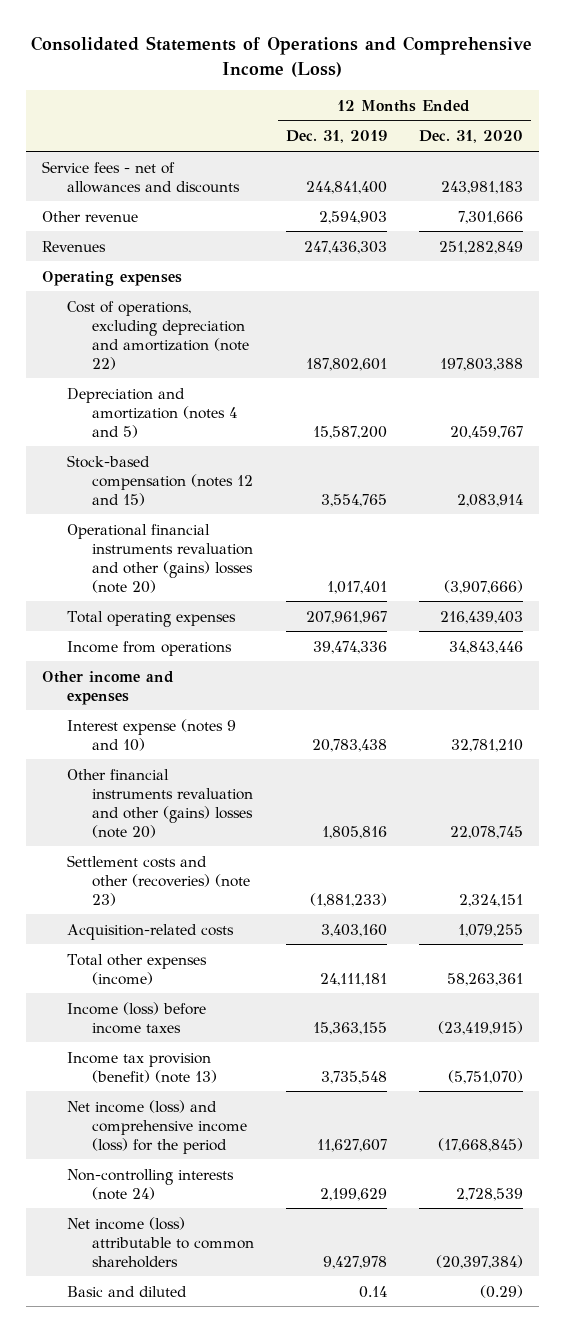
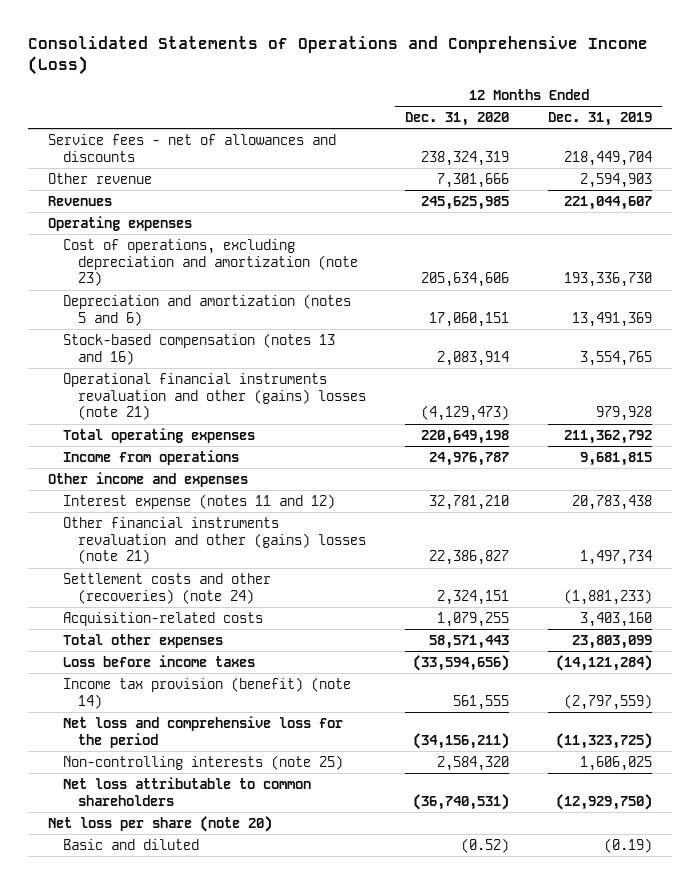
[305,180,387,194] 244,841,400 -> [564,150,653,166] 218,449,704
[440,180,523,194] 243,981,183 -> [421,150,510,166] 238,324,319
[303,240,387,254] 247,436,303 -> [564,195,653,210] 221,044,607
[438,240,523,254] 251,282,849 -> [421,195,510,210] 245,625,985
[66,300,249,370] Cost of operations, excluding depreciation and amortization (note 22) -> [62,238,359,287] Cost of operations, excluding depreciation and amortization (note 23)
[305,357,387,371] 187,802,601 -> [564,272,653,288] 193,336,730
[439,357,523,371] 197,803,388 -> [421,272,510,288] 205,634,606
[66,387,237,438] Depreciation and amortization (notes 4 and 5) -> [62,293,351,326] Depreciation and amortization (notes 5 and 6)
[312,425,387,439] 15,587,200 -> [572,311,653,327] 13,491,369
[449,425,523,439] 20,459,767 -> [429,311,510,327] 17,060,151
[66,454,253,506] Stock-based compensation (notes 12 and 15) -> [62,332,335,365] Stock-based compensation (notes 13 and 16)
[66,523,253,593] Operational financial instruments revaluation and other (gains) losses (note 20) -> [62,372,367,421] Operational financial instruments revaluation and other (gains) losses (note 21)
[326,580,387,594] 1,017,401 -> [596,406,653,422] 979,928
[443,579,523,594] (3,907,666) -> [421,405,510,422] (4,129,473)
[305,610,387,624] 207,961,967 -> [564,429,653,444] 211,362,792
[439,610,523,624] 216,439,403 -> [421,429,510,444] 220,649,198
[312,640,387,654] 39,474,336 -> [580,451,653,466] 9,681,815
[448,640,523,654] 34,843,446 -> [429,451,510,466] 24,976,787
[66,718,236,751] Interest expense (notes 9 and 10) -> [62,493,335,509] Interest expense (notes 11 and 12)
[66,768,253,838] Other financial instruments revaluation and other (gains) losses (note 20) -> [62,516,367,565] Other financial instruments revaluation and other (gains) losses (note 21)
[321,825,387,839] 1,805,816 -> [580,550,653,566] 1,497,734
[449,825,523,839] 22,078,745 -> [429,550,510,566] 22,386,827
[66,854,250,906] Settlement costs and other (recoveries) (note 23) -> [62,572,271,604] Settlement costs and other (recoveries) (note 24)
[66,953,207,985] Total other expenses (income) -> [62,633,223,648] Total other expenses
[319,972,387,986] 24,111,181 -> [572,634,653,649] 23,803,099
[446,972,523,986] 58,263,361 -> [429,634,510,649] 58,571,443
[66,1001,206,1034] Income (loss) before income taxes -> [62,654,255,667] Loss before income taxes
[312,1021,387,1035] 15,363,155 -> [556,654,653,671] (14,121,284)
[437,1020,523,1035] (23,419,915) -> [413,654,510,671] (33,594,656)
[66,1051,217,1083] Income tax provision (benefit) (note 13) -> [62,676,351,709] Income tax provision (benefit) (note 14)
[320,1070,387,1084] 3,735,548 -> [564,693,653,710] (2,797,559)
[447,1069,523,1084] (5,751,070) -> [453,694,510,710] 561,555
[66,1099,247,1154] Net income (loss) and comprehensive income (loss) for the period -> [62,715,343,748] Net loss and comprehensive loss for the period
[316,1138,387,1152] 11,627,607 -> [556,732,653,749] (11,323,725)
[437,1137,523,1152] (17,668,845) -> [413,732,510,749] (34,156,211)
[66,1168,234,1200] Non-controlling interests (note 24) -> [62,754,343,770] Non-controlling interests (note 25)
[319,1187,387,1201] 2,199,629 -> [580,755,653,771] 1,606,025
[455,1187,523,1201] 2,728,539 -> [437,755,510,771] 2,584,320
[66,1216,254,1268] Net income (loss) attributable to common shareholders -> [62,776,311,806] Net loss attributable to common shareholders
[322,1255,387,1269] 9,427,978 -> [556,793,653,810] (12,929,750)
[435,1254,523,1269] (20,397,384) -> [413,793,510,810] (36,740,531)
none -> [47,815,272,832] Net loss per share (note 20)
[358,1285,387,1298] 0.14 -> [604,837,653,853] (0.19)
[479,1284,523,1298] (0.29) -> [461,837,510,853] (0.52)

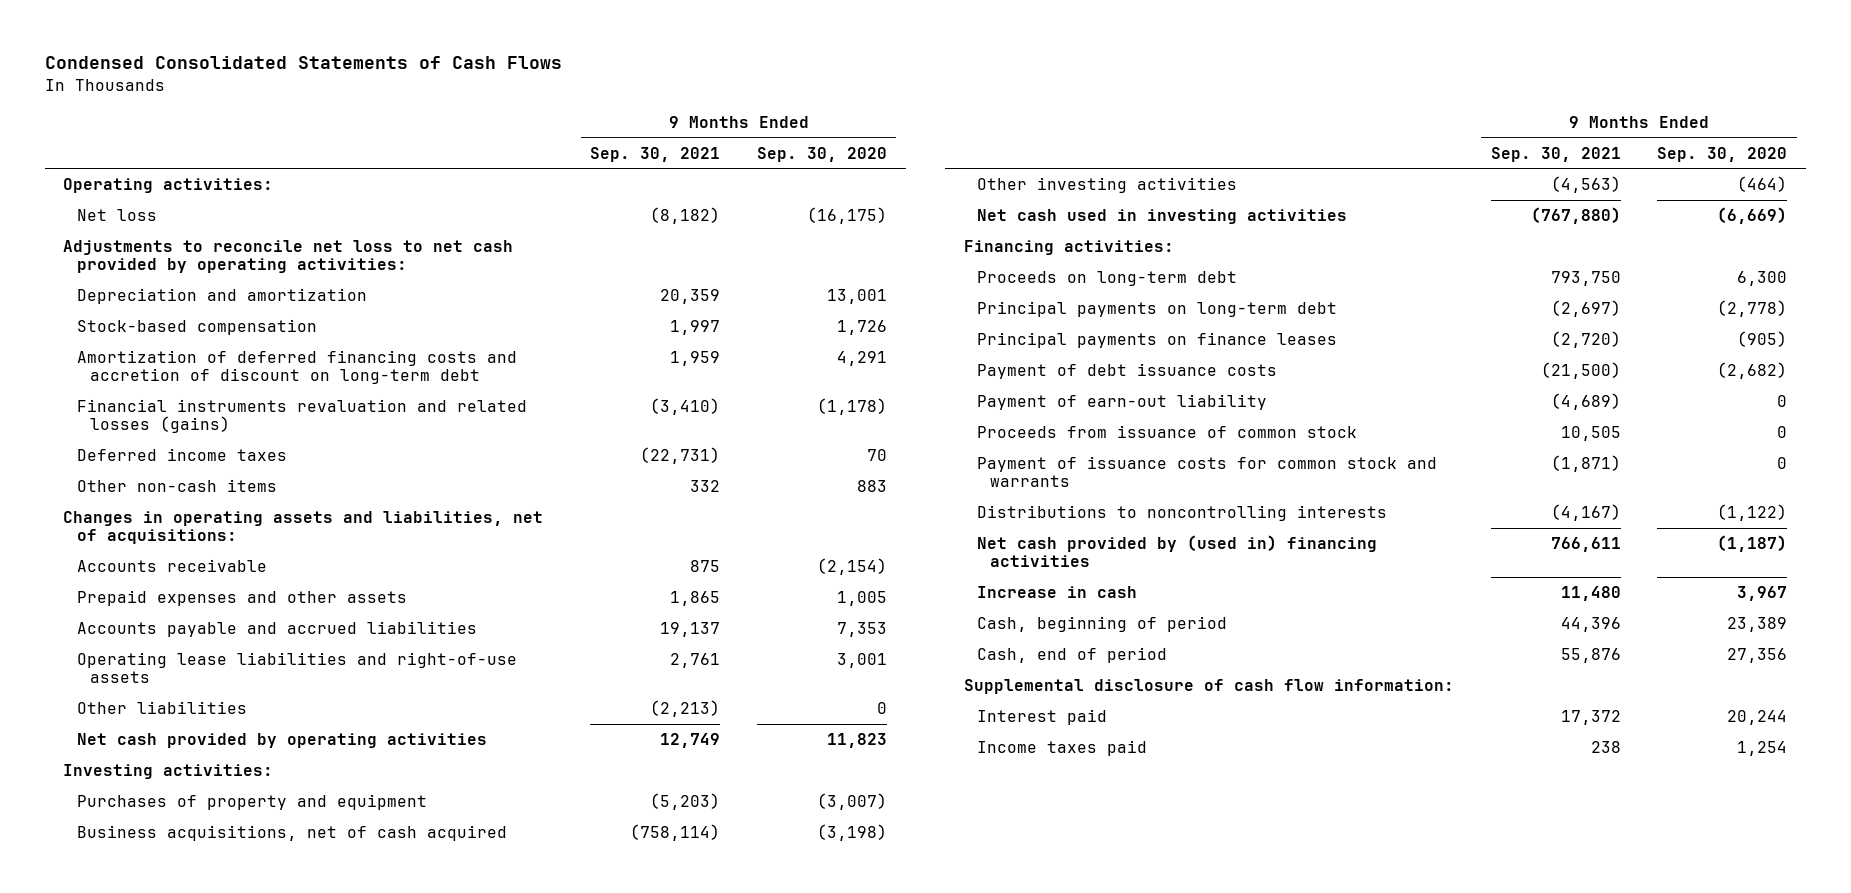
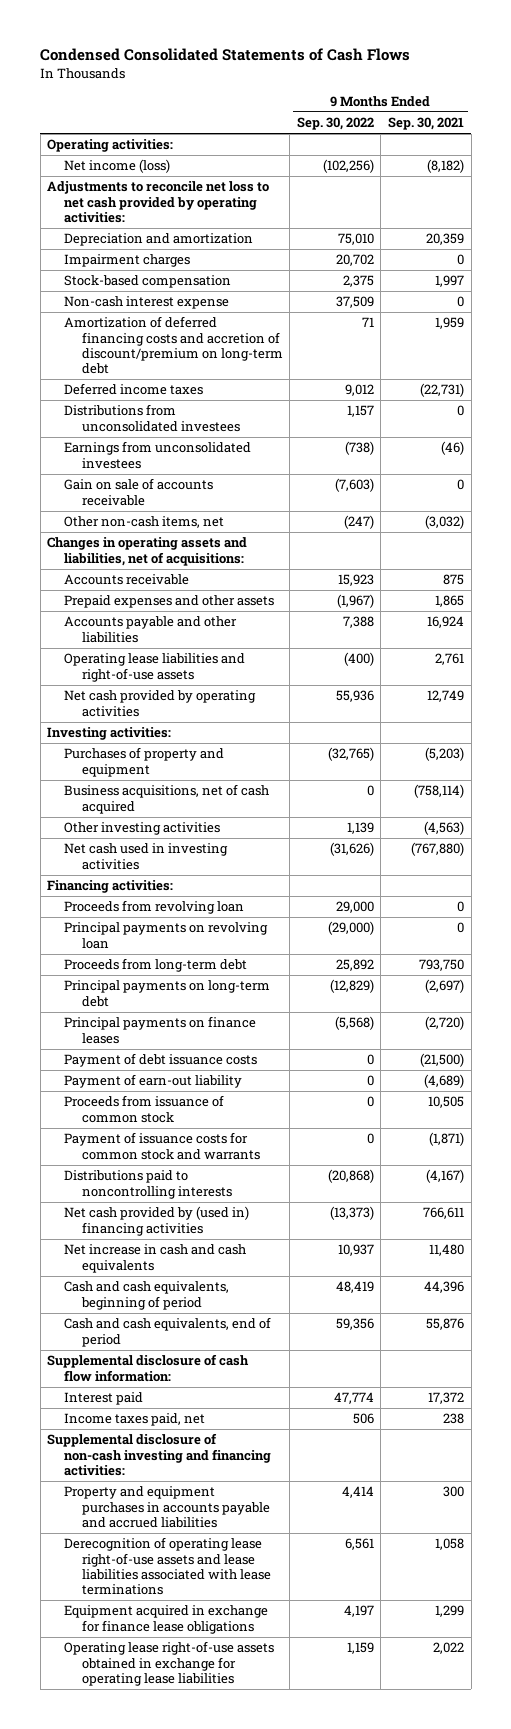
[757,146,888,162] Sep. 30, 2020 -> none
none -> [296,117,374,131] Sep. 30, 2022
[76,209,157,222] Net loss -> [64,159,171,174] Net income (loss)
none -> [64,254,191,268] Impairment charges
[76,399,527,434] Financial instruments revaluation and related losses (gains) -> none
none -> [64,296,230,310] Non-cash interest expense
[76,350,517,385] Amortization of deferred financing costs and accretion of discount on long-term debt -> [64,316,283,374] Amortization of deferred financing costs and accretion of discount/premium on long-term debt
none -> [64,404,240,432] Distributions from unconsolidated investees
none -> [64,441,252,469] Earnings from unconsolidated investees
none -> [64,478,214,506] Gain on sale of accounts receivable
[76,479,277,493] Other non-cash items -> [64,516,225,529] Other non-cash items, net
[690,480,721,493] 332 -> [425,515,465,530] (3,032)
[76,621,477,638] Accounts payable and accrued liabilities -> [64,616,238,643] Accounts payable and other liabilities
[660,622,721,638] 19,137 -> [427,616,465,629] 16,924
[76,701,247,715] Other liabilities -> none
none -> [64,900,245,915] Proceeds from revolving loan
none -> [64,922,269,949] Principal payments on revolving loan
[976,271,1237,287] Proceeds on long-term debt -> [64,958,248,973] Proceeds from long-term debt
[976,505,1387,522] Distributions to noncontrolling interests -> [64,1170,232,1199] Distributions paid to noncontrolling interests
[976,586,1137,599] Increase in cash -> [64,1244,247,1273] Net increase in cash and cash equivalents
[976,616,1227,633] Cash, beginning of period -> [64,1281,230,1310] Cash and cash equivalents, beginning of period
[976,647,1167,664] Cash, end of period -> [64,1317,272,1347] Cash and cash equivalents, end of period
[976,740,1147,757] Income taxes paid -> [64,1413,206,1427] Income taxes paid, net
none -> [47,1433,272,1476] Supplemental disclosure of non-cash investing and financing activities:
none -> [64,1486,270,1528] Property and equipment purchases in accounts payable and accrued liabilities
none -> [64,1537,271,1595] Derecognition of operating lease right-of-use assets and lease liabilities associated with lease terminations
none -> [64,1605,269,1634] Equipment acquired in exchange for finance lease obligations
none -> [64,1641,275,1686] Operating lease right-of-use assets obtained in exchange for operating lease liabilities

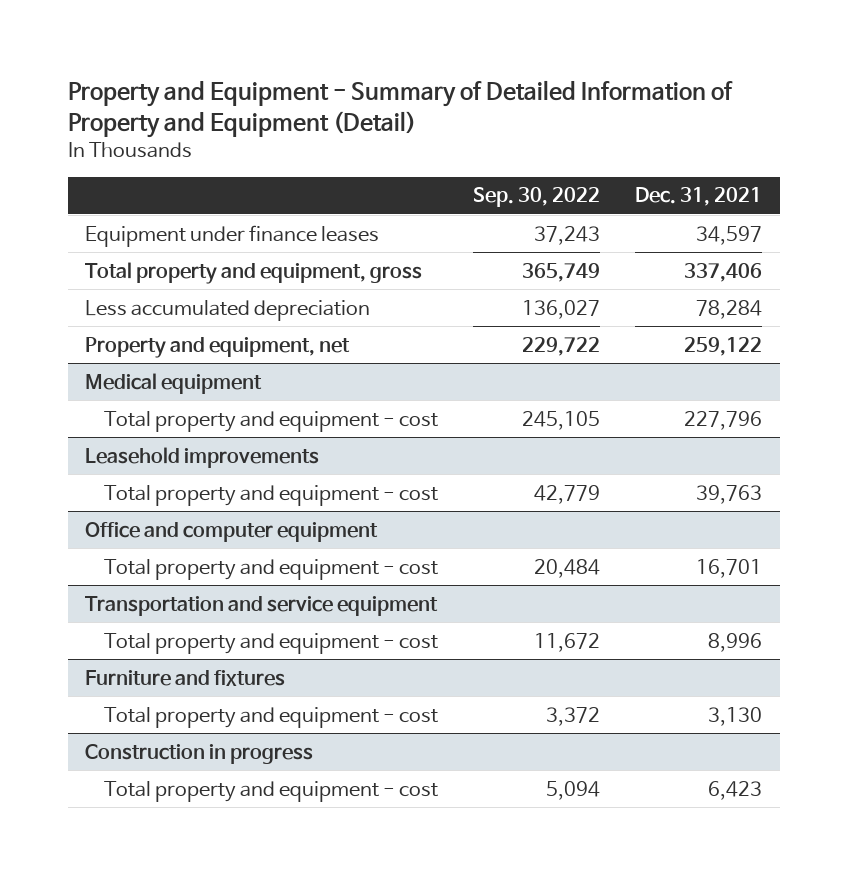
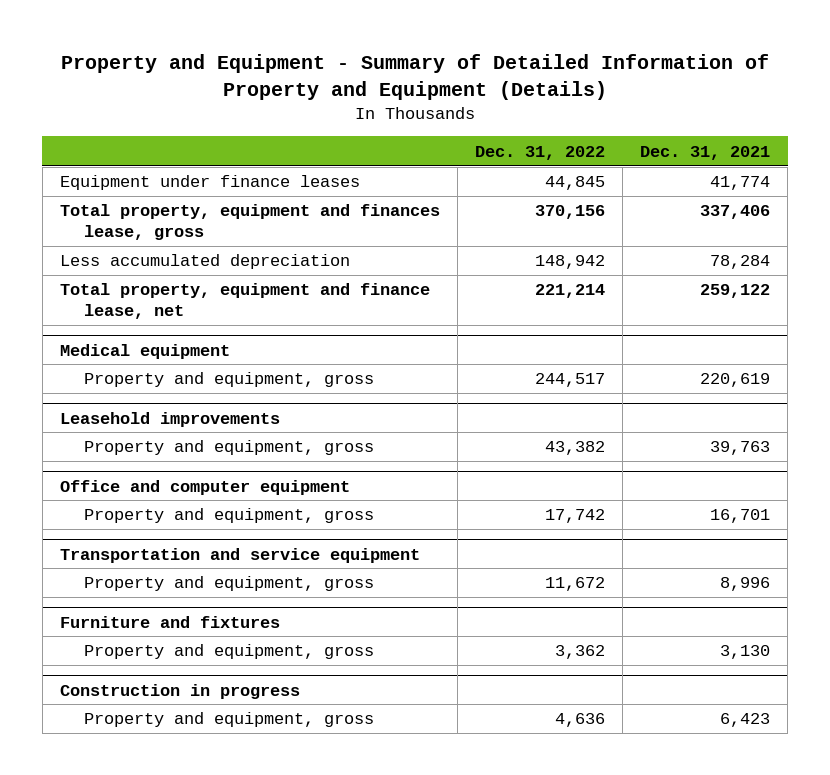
[67,79,733,138] Property and Equipment - Summary of Detailed Information of Property and Equipment (Detail) -> [61,54,770,100] Property and Equipment - Summary of Detailed Information of Property and Equipment (Details)
[473,187,601,208] Sep. 30, 2022 -> none
none -> [475,145,606,160] Dec. 31, 2022
[696,225,763,245] 34,597 -> [710,176,771,191] 41,774
[85,261,423,284] Total property and equipment, gross -> [59,204,440,240] Total property, equipment and finances lease, gross
[85,336,351,358] Property and equipment, net -> [59,283,430,319] Total property, equipment and finance lease, net
[104,410,439,432] Total property and equipment - cost -> [84,372,375,388] Property and equipment, gross
[684,410,763,430] 227,796 -> [700,373,771,388] 220,619
[104,484,439,506] Total property and equipment - cost -> [84,440,375,456] Property and equipment, gross
[104,558,439,580] Total property and equipment - cost -> [84,508,375,524] Property and equipment, gross
[104,632,439,654] Total property and equipment - cost -> [84,576,375,592] Property and equipment, gross
[104,706,439,728] Total property and equipment - cost -> [84,644,375,660] Property and equipment, gross
[104,780,439,802] Total property and equipment - cost -> [84,712,375,728] Property and equipment, gross

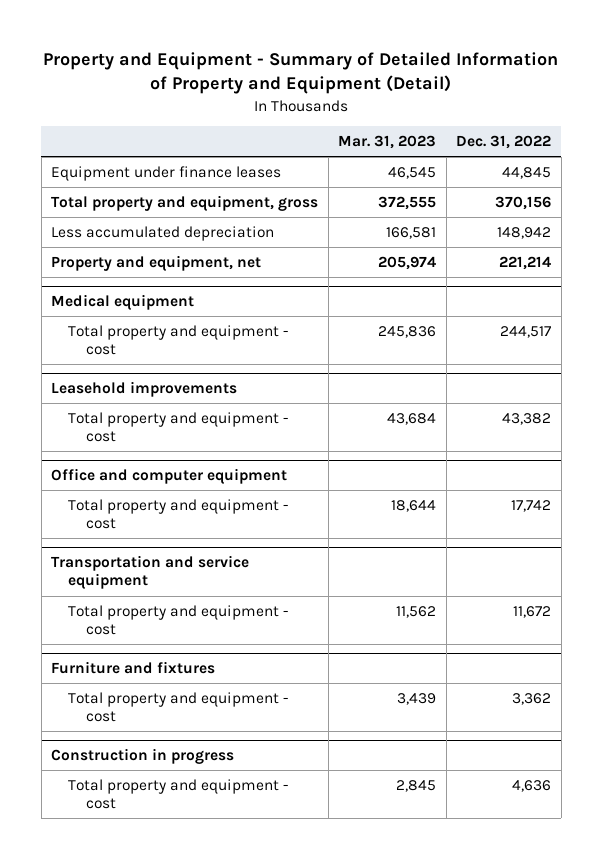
[61,54,770,100] Property and Equipment - Summary of Detailed Information of Property and Equipment (Details) -> [43,52,559,95] Property and Equipment - Summary of Detailed Information of Property and Equipment (Detail)
[640,145,771,160] Dec. 31, 2021 -> none
none -> [338,135,437,150] Mar. 31, 2023
[59,204,440,240] Total property, equipment and finances lease, gross -> [51,195,319,212] Total property and equipment, gross
[59,283,430,319] Total property, equipment and finance lease, net -> [51,255,262,272] Property and equipment, net
[84,372,375,388] Property and equipment, gross -> [68,325,289,356] Total property and equipment - cost
[84,440,375,456] Property and equipment, gross -> [68,412,289,443] Total property and equipment - cost
[84,508,375,524] Property and equipment, gross -> [68,499,289,530] Total property and equipment - cost
[84,576,375,592] Property and equipment, gross -> [68,605,289,636] Total property and equipment - cost
[84,644,375,660] Property and equipment, gross -> [68,692,289,723] Total property and equipment - cost
[84,712,375,728] Property and equipment, gross -> [68,779,289,810] Total property and equipment - cost

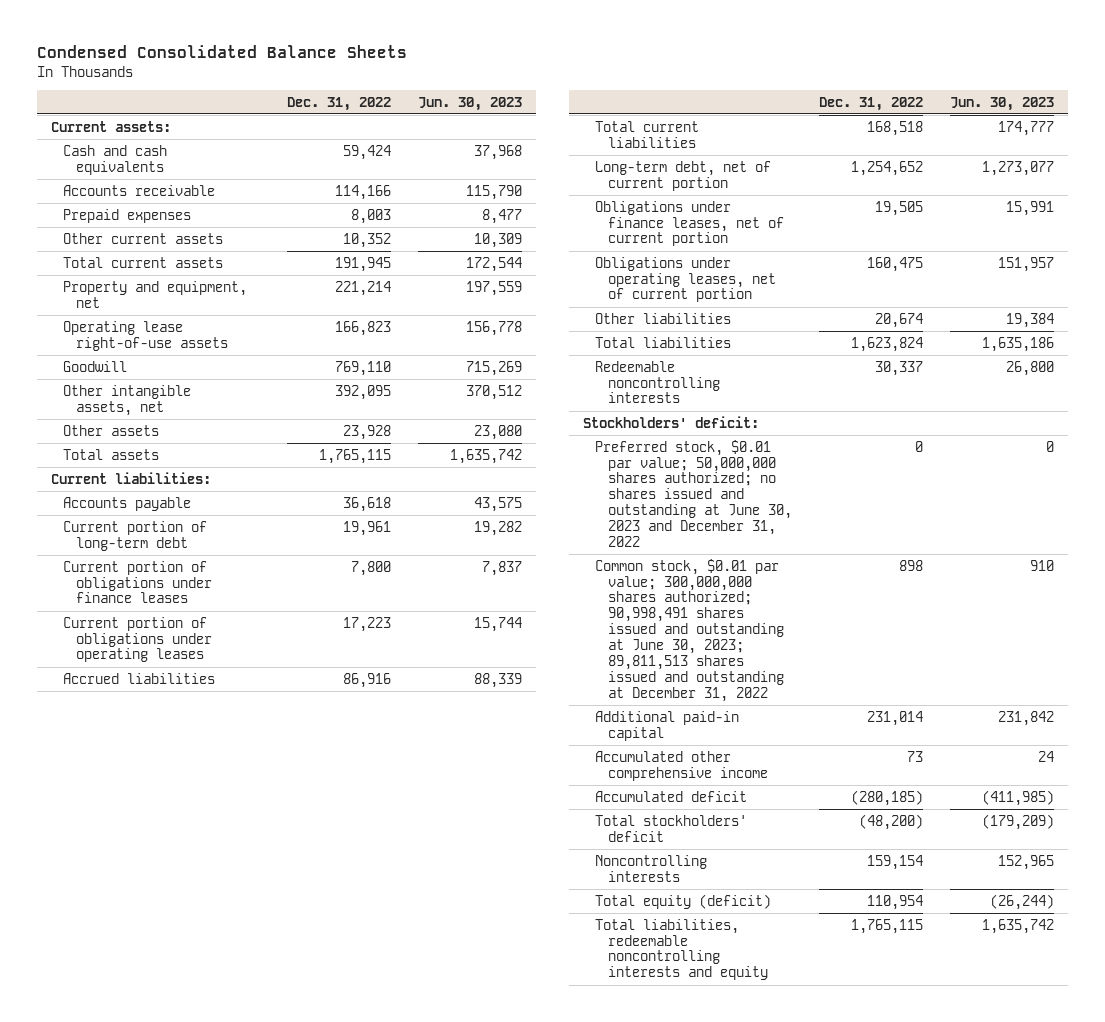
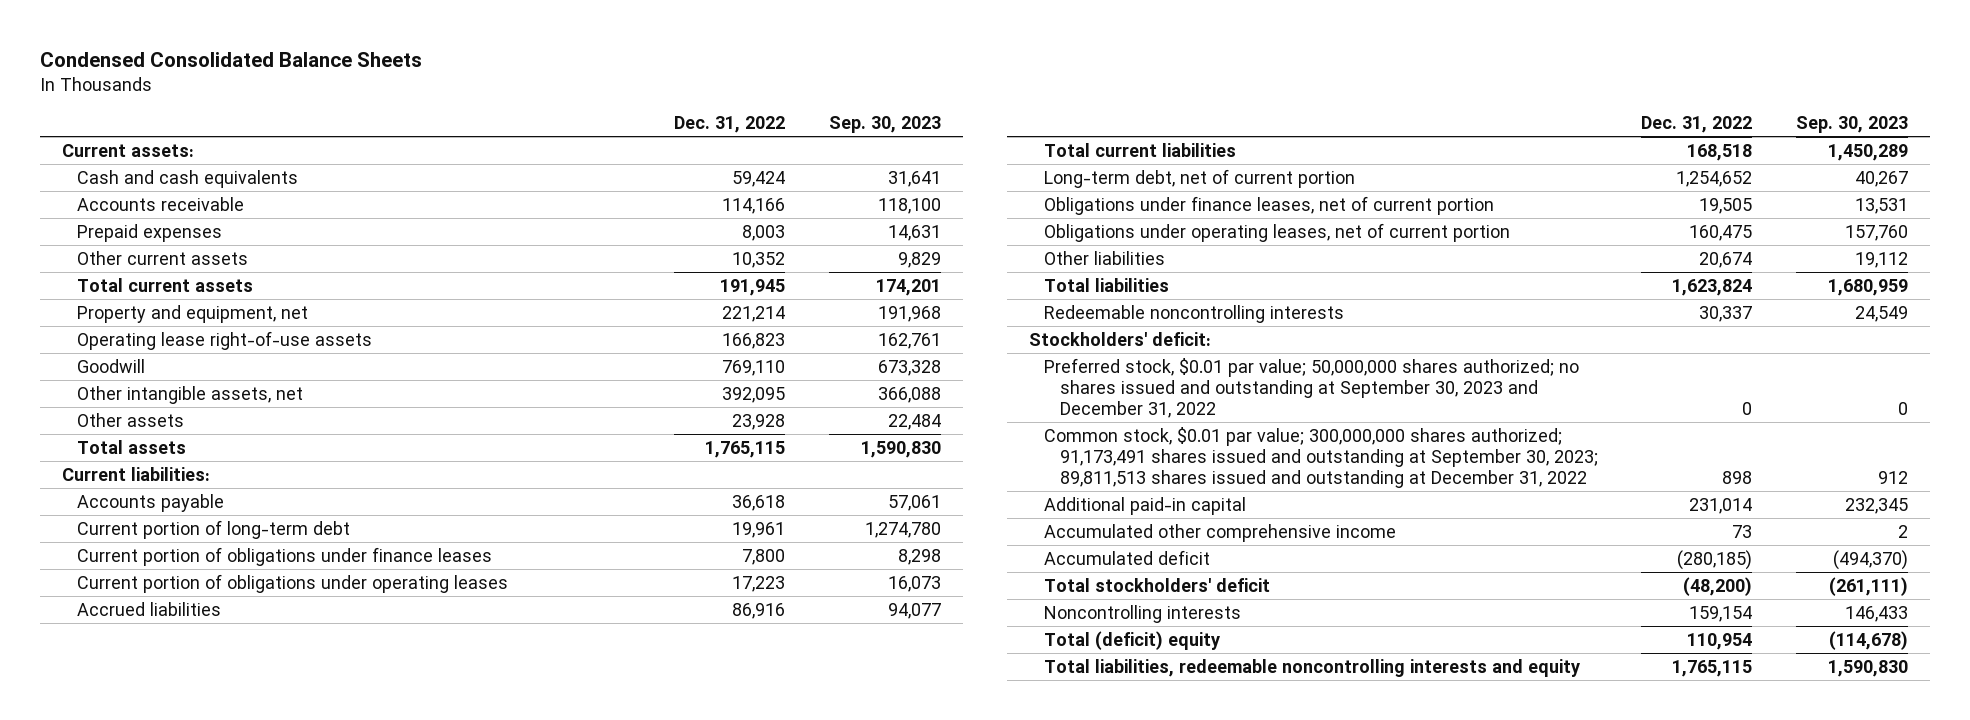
[417,96,522,111] Jun. 30, 2023 -> none
none -> [828,116,941,134] Sep. 30, 2023
[595,439,792,548] Preferred stock, $0.01 par value; 50,000,000 shares authorized; no shares issued and outstanding at June 30, 2023 and December 31, 2022 -> [1044,357,1580,418] Preferred stock, $0.01 par value; 50,000,000 shares authorized; no shares issued and outstanding at September 30, 2023 and December 31, 2022
[595,558,784,703] Common stock, $0.01 par value; 300,000,000 shares authorized; 90,998,491 shares issued and outstanding at June 30, 2023; 89,811,513 shares issued and outstanding at December 31, 2022 -> [1044,426,1598,488] Common stock, $0.01 par value; 300,000,000 shares authorized; 91,173,491 shares issued and outstanding at September 30, 2023; 89,811,513 shares issued and outstanding at December 31, 2022
[595,893,772,909] Total equity (deficit) -> [1044,630,1221,650] Total (deficit) equity

